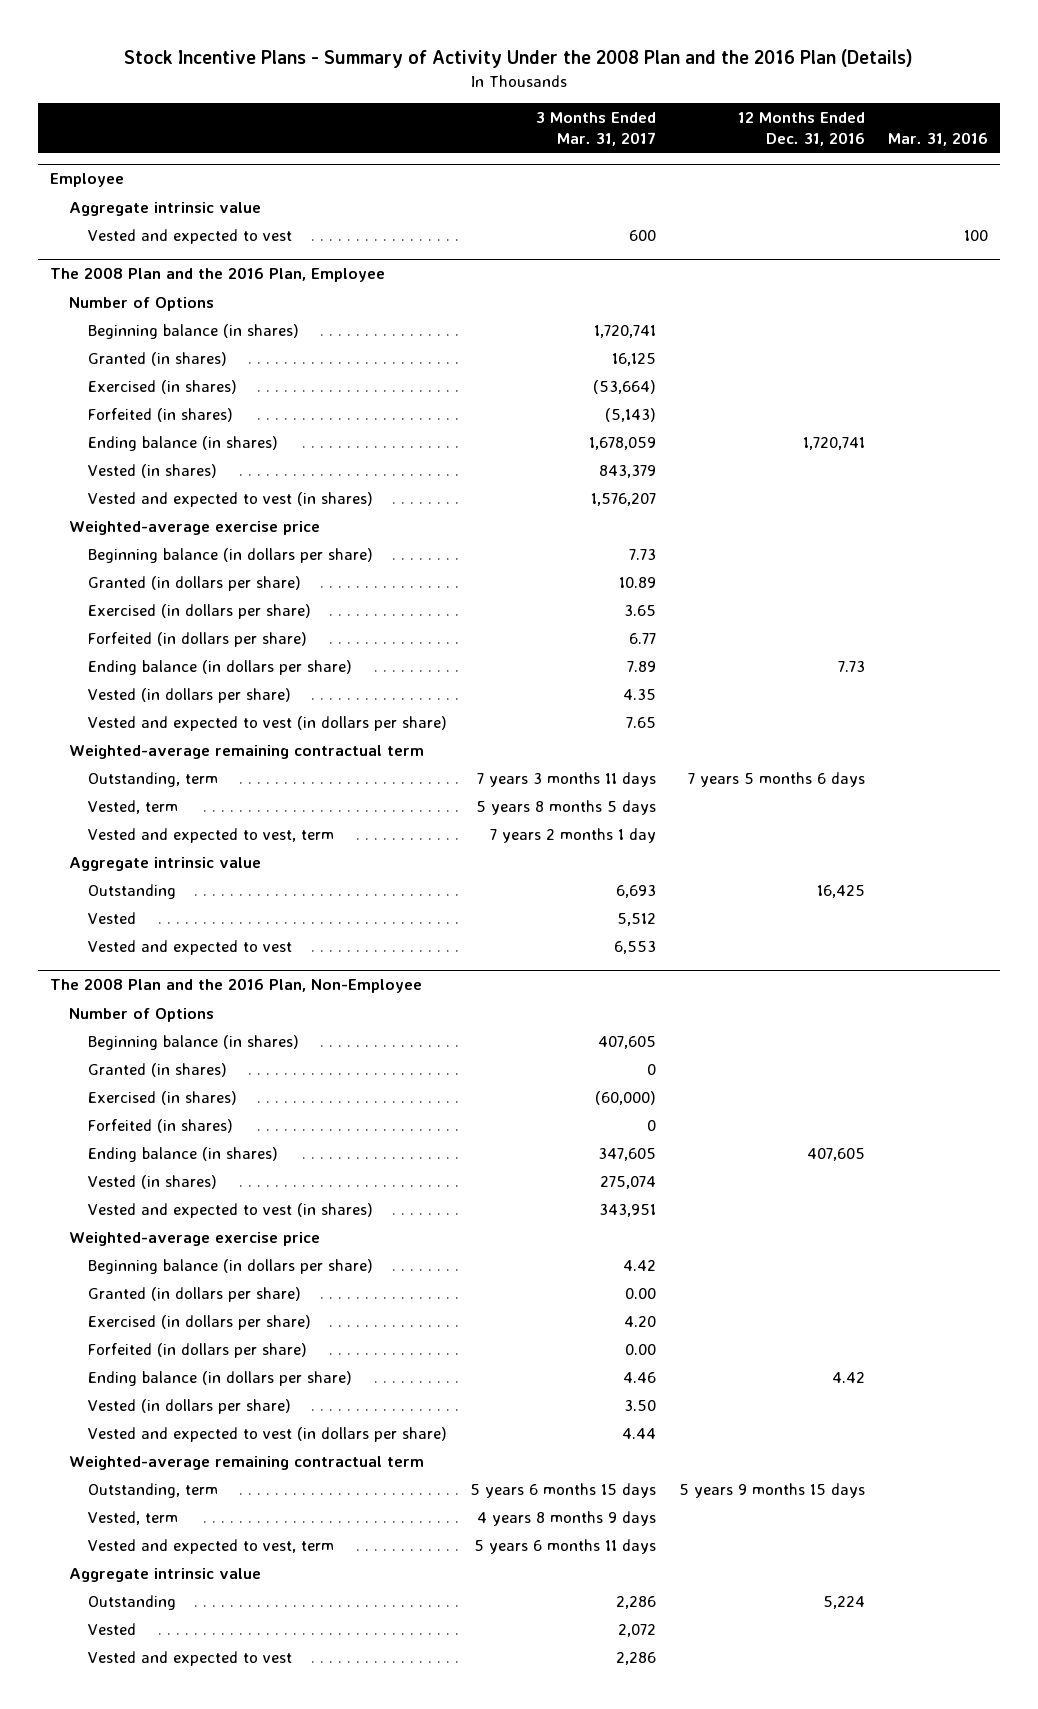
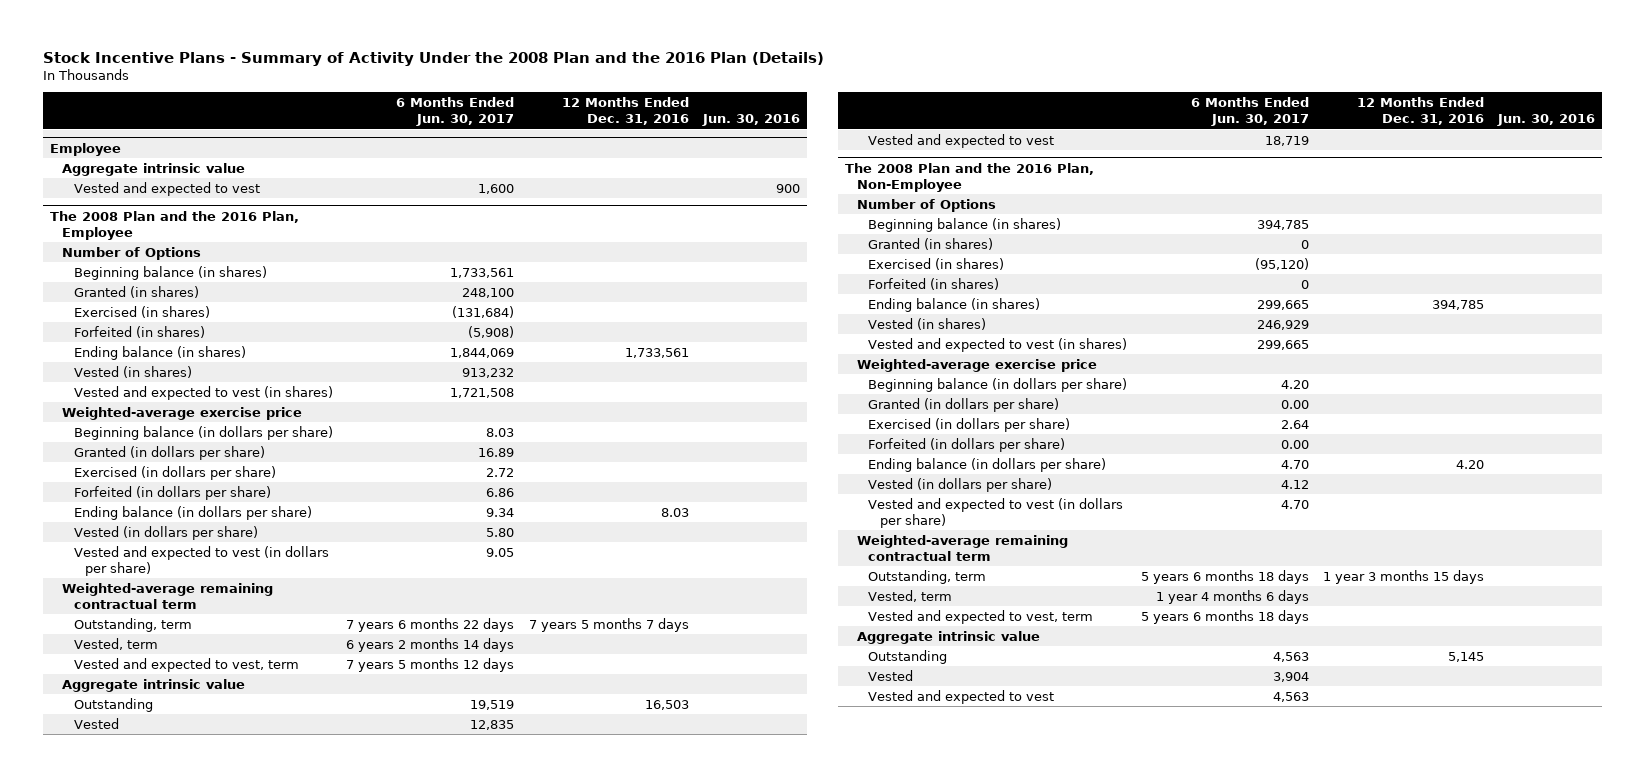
[536,112,657,147] 3 Months Ended Mar. 31, 2017 -> none
[888,132,989,147] Mar. 31, 2016 -> none
none -> [396,97,515,127] 6 Months Ended Jun. 30, 2017
none -> [701,114,800,127] Jun. 30, 2016
[803,436,866,450] 1,720,741 -> [625,347,690,358] 1,733,561
[838,660,866,672] 7.73 -> [661,507,690,517] 8.03
[688,771,866,787] 7 years 5 months 6 days -> [529,617,690,632] 7 years 5 months 7 days
[817,884,866,898] 16,425 -> [645,699,690,710] 16,503
[807,1147,866,1161] 407,605 -> [1431,299,1484,310] 394,785
[832,1371,866,1383] 4.42 -> [1455,459,1484,469] 4.20
[679,1482,866,1498] 5 years 9 months 15 days -> [1322,569,1484,584] 1 year 3 months 15 days
[823,1595,866,1609] 5,224 -> [1447,651,1484,662] 5,145

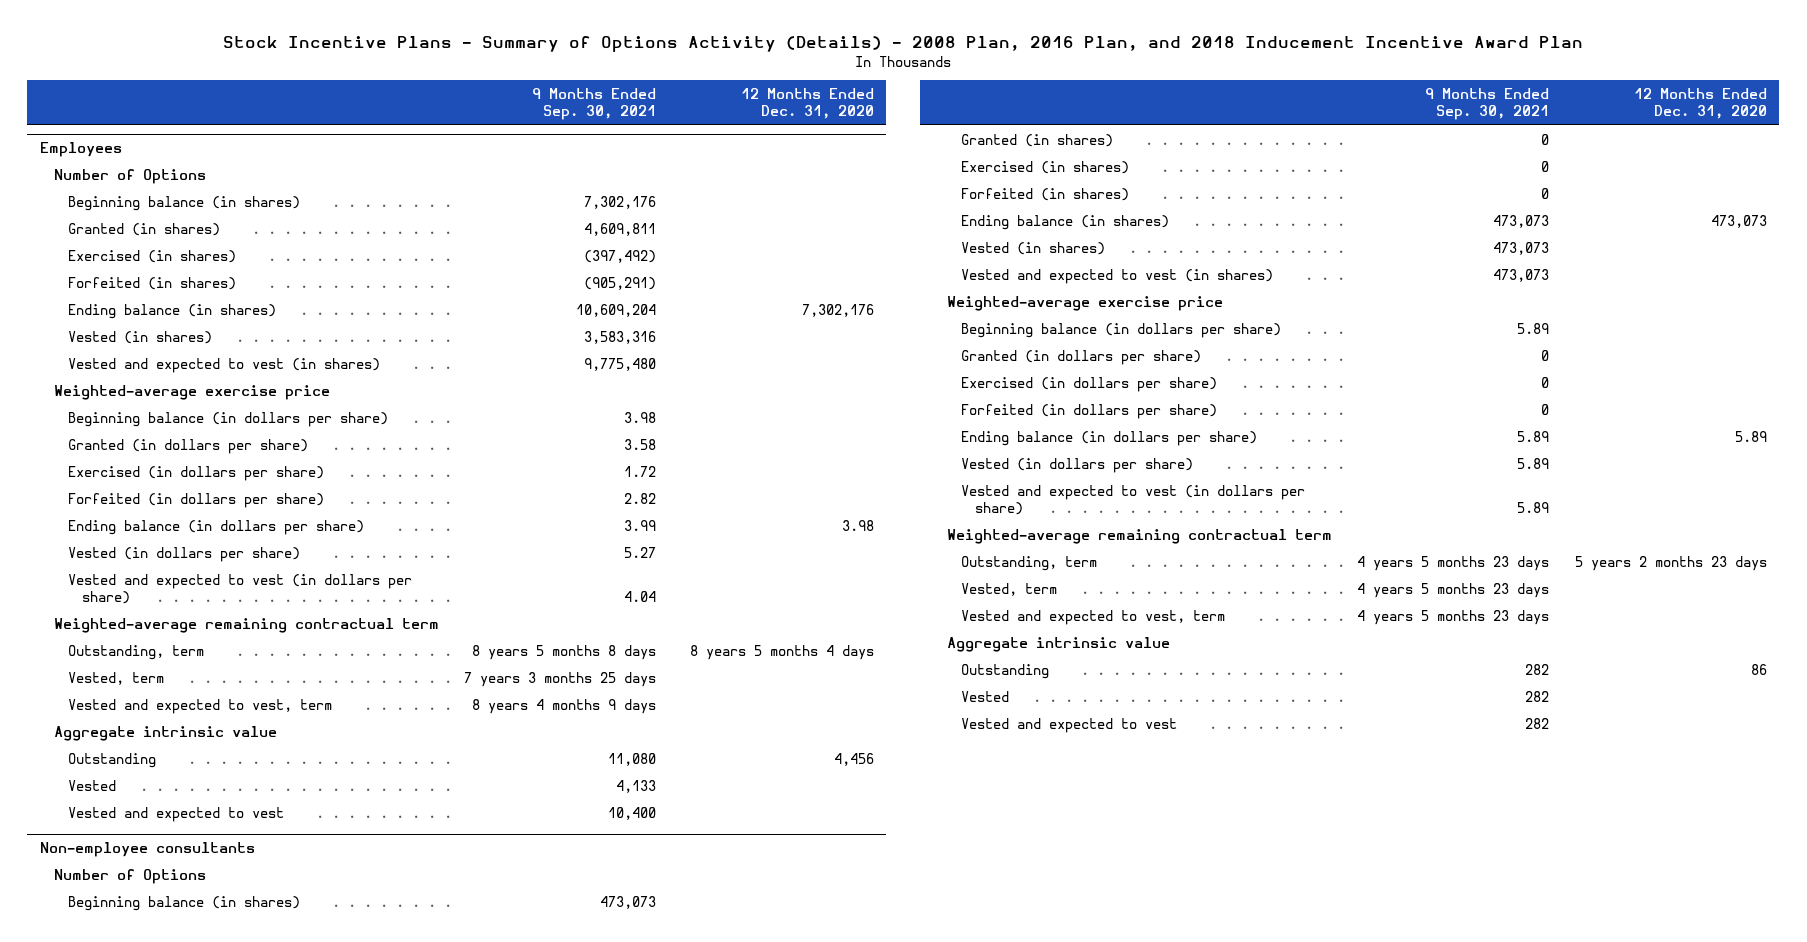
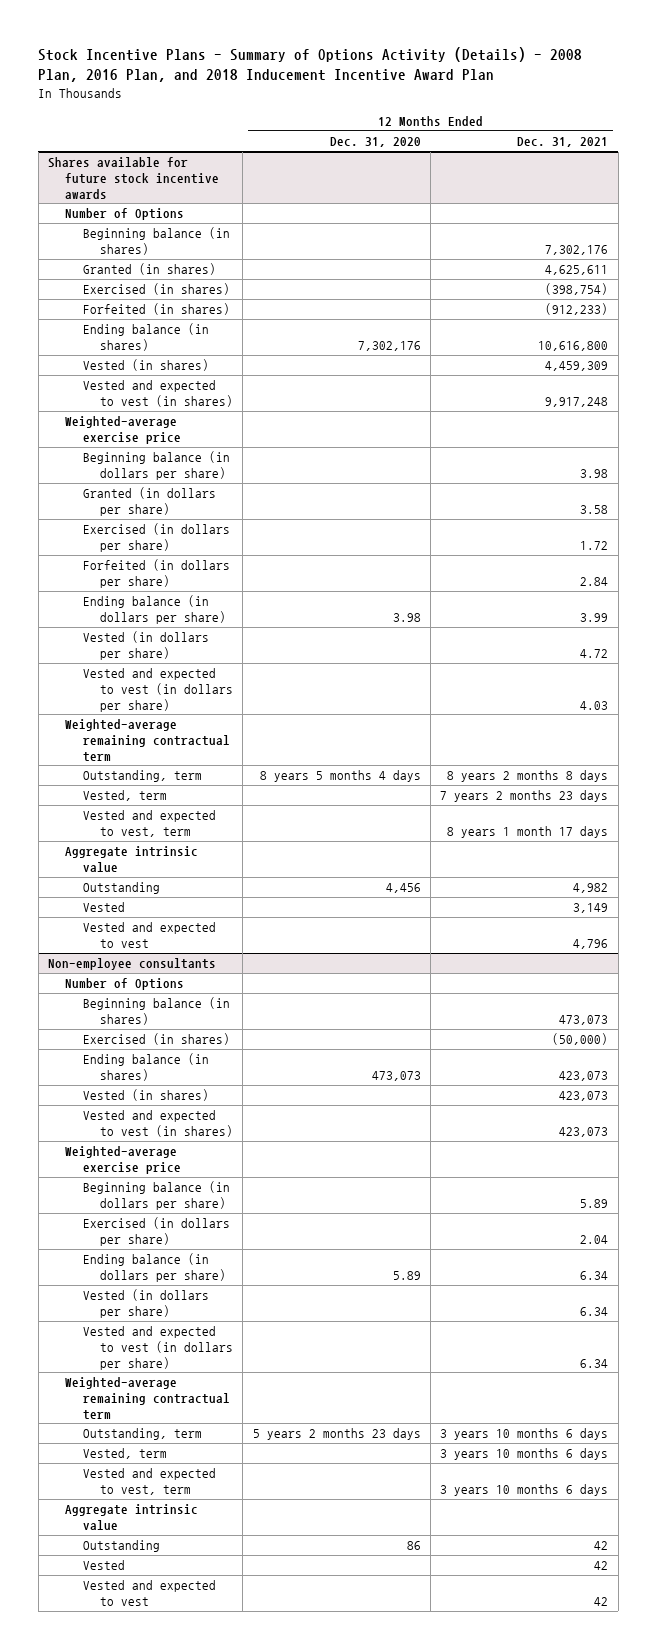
[532,87,657,121] 9 Months Ended Sep. 30, 2021 -> none
none -> [517,137,609,148] Dec. 31, 2021
[39,142,122,158] Employees -> [48,157,220,199] Shares available for future stock incentive awards
[961,133,1114,147] Granted (in shares) -> none
[961,187,1130,201] Forfeited (in shares) -> none
[961,349,1202,365] Granted (in dollars per share) -> none
[961,403,1218,419] Forfeited (in dollars per share) -> none

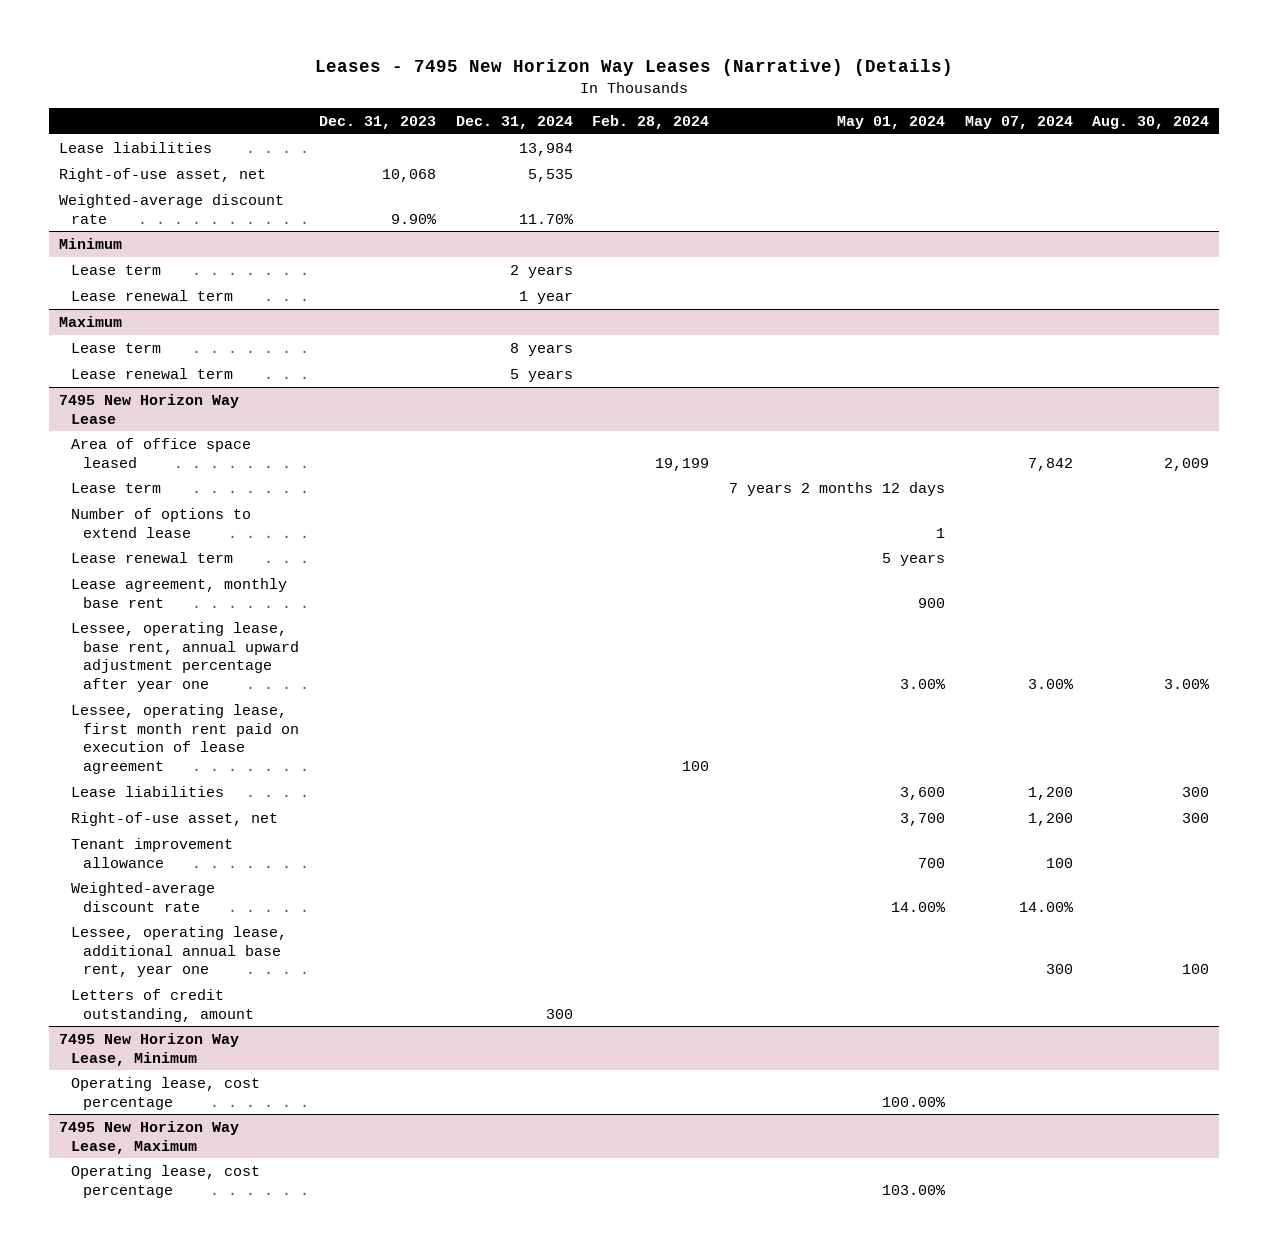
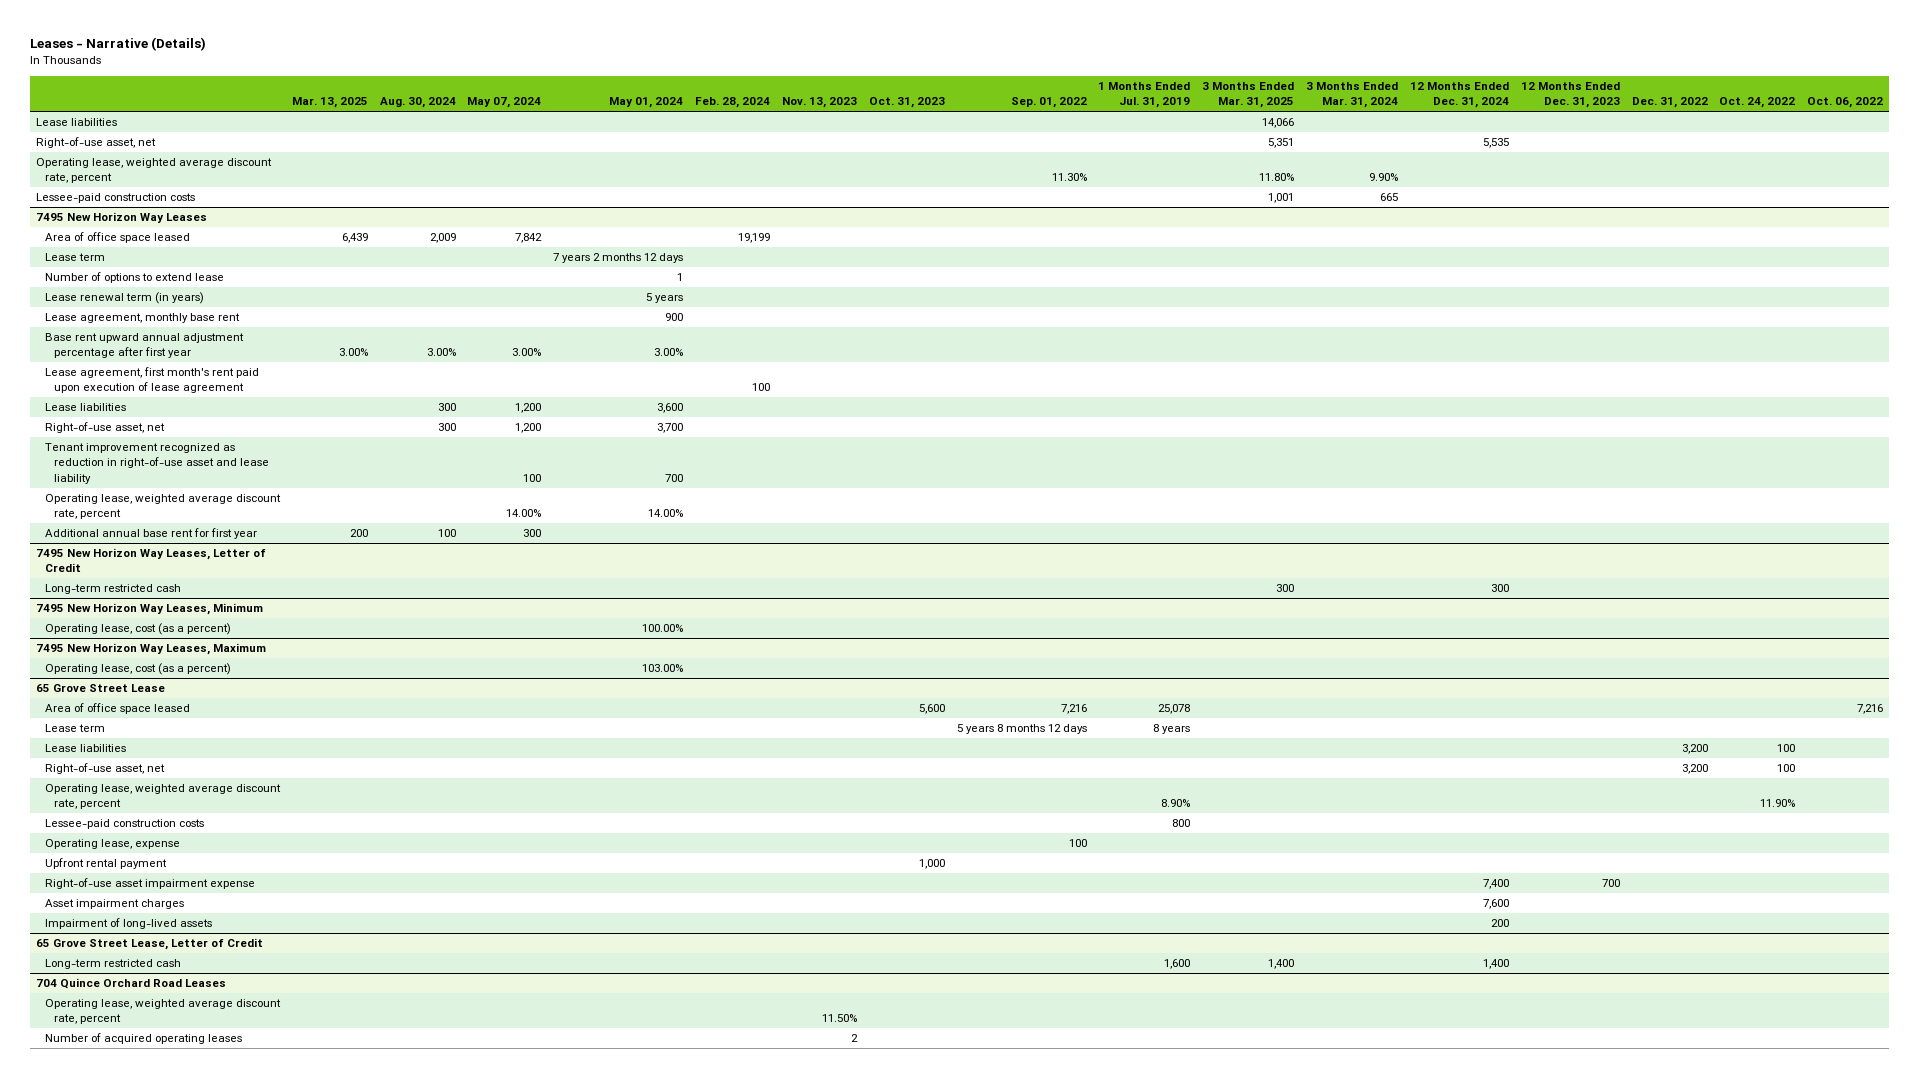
[314,59,953,77] Leases - 7495 New Horizon Way Leases (Narrative) (Details) -> [30,37,207,52] Leases - Narrative (Details)
[318,115,436,129] Dec. 31, 2023 -> none
[455,115,573,129] Dec. 31, 2024 -> none
none -> [291,97,368,109] Mar. 13, 2025
none -> [781,97,857,109] Nov. 13, 2023
none -> [868,97,945,109] Oct. 31, 2023
none -> [1010,97,1087,109] Sep. 01, 2022
none -> [1098,82,1191,109] 1 Months Ended Jul. 31, 2019
none -> [1202,82,1295,109] 3 Months Ended Mar. 31, 2025
none -> [1306,82,1399,109] 3 Months Ended Mar. 31, 2024
none -> [1409,82,1509,109] 12 Months Ended Dec. 31, 2024
none -> [1520,82,1620,109] 12 Months Ended Dec. 31, 2023
none -> [1631,97,1708,109] Dec. 31, 2022
none -> [1719,97,1796,109] Oct. 24, 2022
none -> [1807,97,1884,109] Oct. 06, 2022
[58,237,122,249] Minimum -> none
[71,264,162,275] Lease term -> none
[71,289,234,301] Lease renewal term -> none
[58,315,122,327] Maximum -> none
[71,342,162,353] Lease term -> none
[71,367,234,379] Lease renewal term -> none
[58,193,284,224] Weighted-average discount rate -> [35,158,272,184] Operating lease, weighted average discount rate, percent
none -> [35,193,195,204] Lessee-paid construction costs
[58,393,239,424] 7495 New Horizon Way Lease -> [35,212,207,224] 7495 New Horizon Way Leases
[71,551,234,563] Lease renewal term -> [45,292,205,305] Lease renewal term (in years)
[71,621,300,692] Lessee, operating lease, base rent, annual upward adjustment percentage after year one -> [45,333,245,359] Base rent upward annual adjustment percentage after first year
[71,703,300,774] Lessee, operating lease, first month rent paid on execution of lease agreement -> [45,367,260,394] Lease agreement, first month's rent paid upon execution of lease agreement
[71,988,255,1022] Letters of credit outstanding, amount -> none
[71,837,234,868] Tenant improvement allowance -> [45,443,270,484] Tenant improvement recognized as reduction in right-of-use asset and lease liability
[71,881,216,912] Weighted-average discount rate -> [45,494,282,520] Operating lease, weighted average discount rate, percent
[71,925,288,978] Lessee, operating lease, additional annual base rent, year one -> [45,528,258,540] Additional annual base rent for first year
none -> [35,548,266,573] 7495 New Horizon Way Leases, Letter of Credit
none -> [45,584,182,595] Long-term restricted cash
[58,1032,239,1066] 7495 New Horizon Way Lease, Minimum -> [35,603,263,616] 7495 New Horizon Way Leases, Minimum
[71,1076,261,1110] Operating lease, cost percentage -> [45,623,232,636] Operating lease, cost (as a percent)
[58,1120,239,1154] 7495 New Horizon Way Lease, Maximum -> [35,643,266,656] 7495 New Horizon Way Leases, Maximum
[71,1164,261,1198] Operating lease, cost percentage -> [45,663,232,676] Operating lease, cost (as a percent)
none -> [35,684,165,693] 65 Grove Street Lease
none -> [45,703,191,715] Area of office space leased
none -> [45,724,106,733] Lease term
none -> [45,744,127,753] Lease liabilities
none -> [45,763,166,775] Right-of-use asset, net
none -> [45,784,282,810] Operating lease, weighted average discount rate, percent
none -> [45,819,205,830] Lessee-paid construction costs
none -> [45,839,181,850] Operating lease, expense
none -> [45,858,168,870] Upfront rental payment
none -> [45,878,256,890] Right-of-use asset impairment expense
none -> [45,899,185,910] Asset impairment charges
none -> [45,918,213,930] Impairment of long-lived assets
none -> [35,938,263,951] 65 Grove Street Lease, Letter of Credit
none -> [45,959,182,970] Long-term restricted cash
none -> [35,978,226,990] 704 Quince Orchard Road Leases
none -> [45,999,282,1025] Operating lease, weighted average discount rate, percent
none -> [45,1033,243,1045] Number of acquired operating leases

